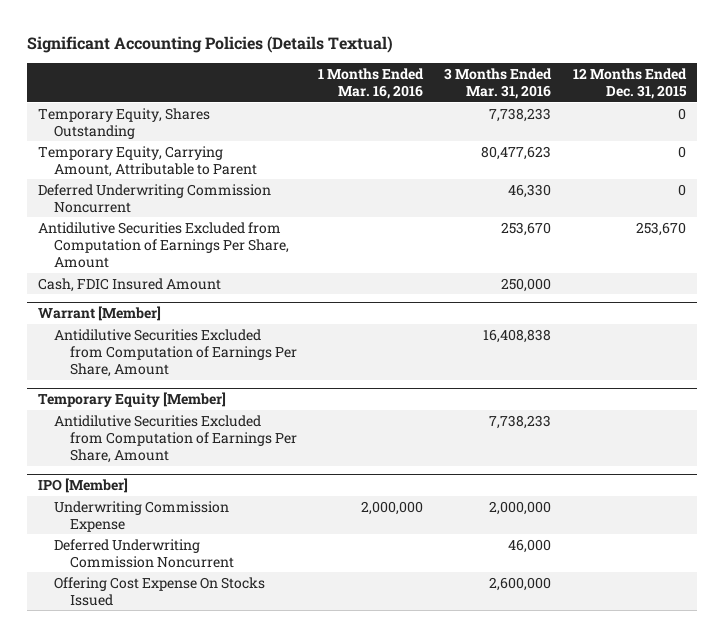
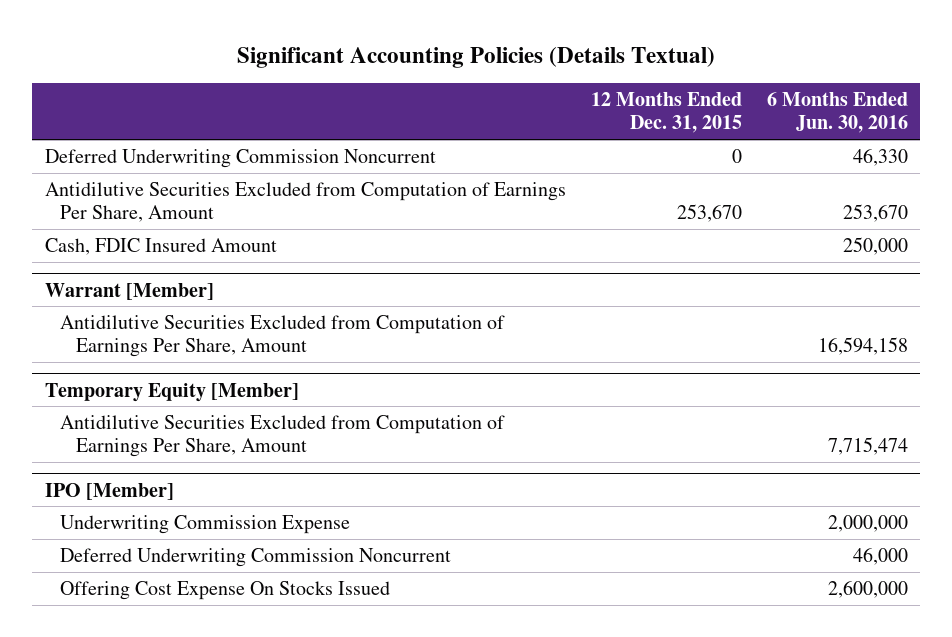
[318,67,425,100] 1 Months Ended Mar. 16, 2016 -> none
[444,67,553,100] 3 Months Ended Mar. 31, 2016 -> none
none -> [766,92,908,134] 6 Months Ended Jun. 30, 2016
[38,107,211,139] Temporary Equity, Shares Outstanding -> none
[38,145,257,177] Temporary Equity, Carrying Amount, Attributable to Parent -> none

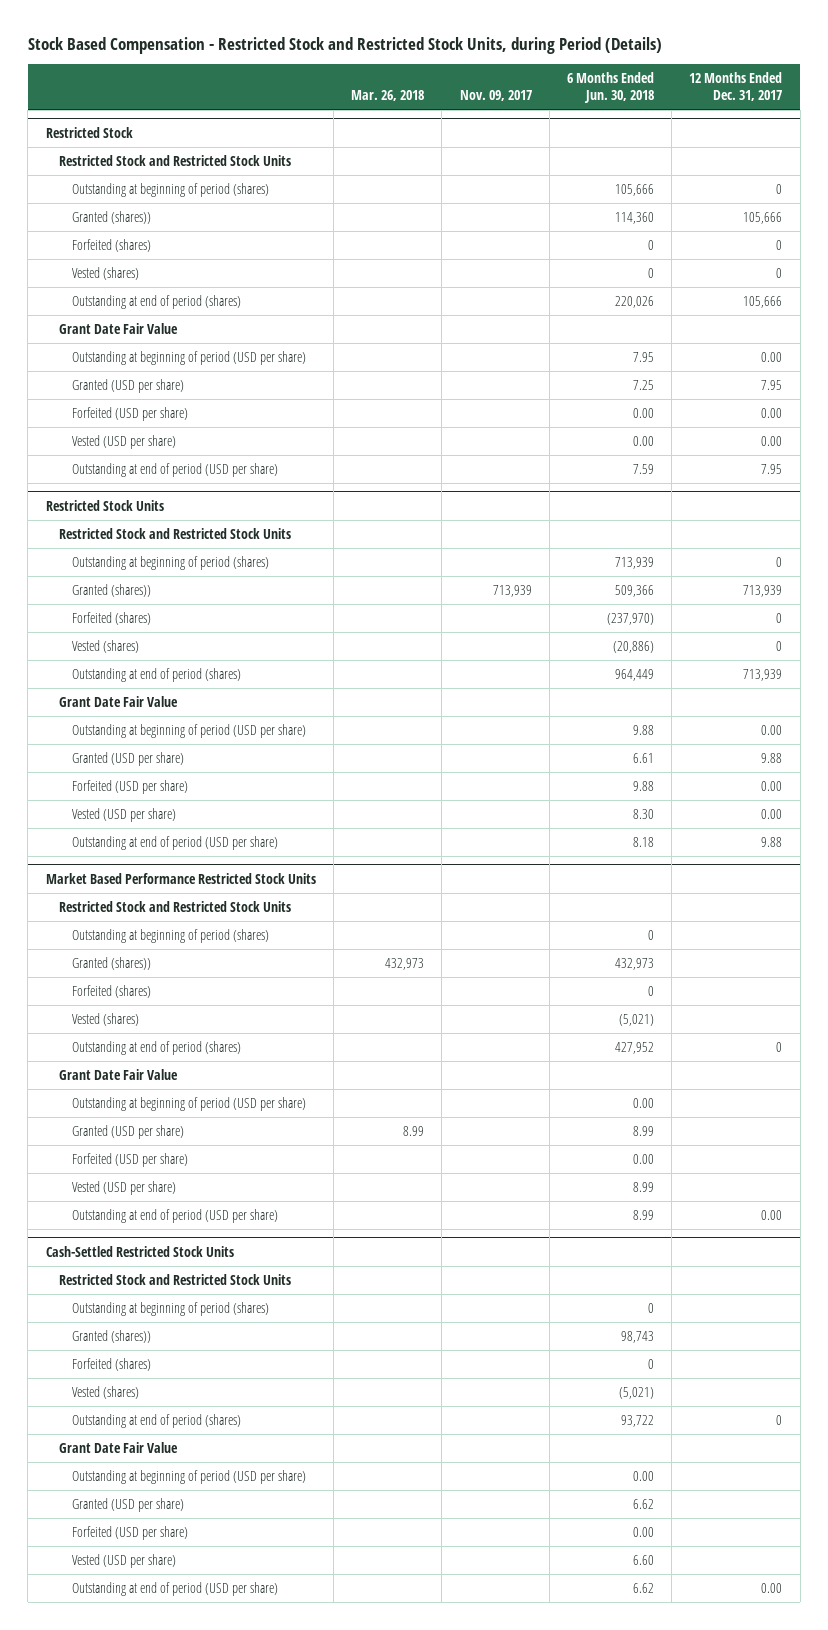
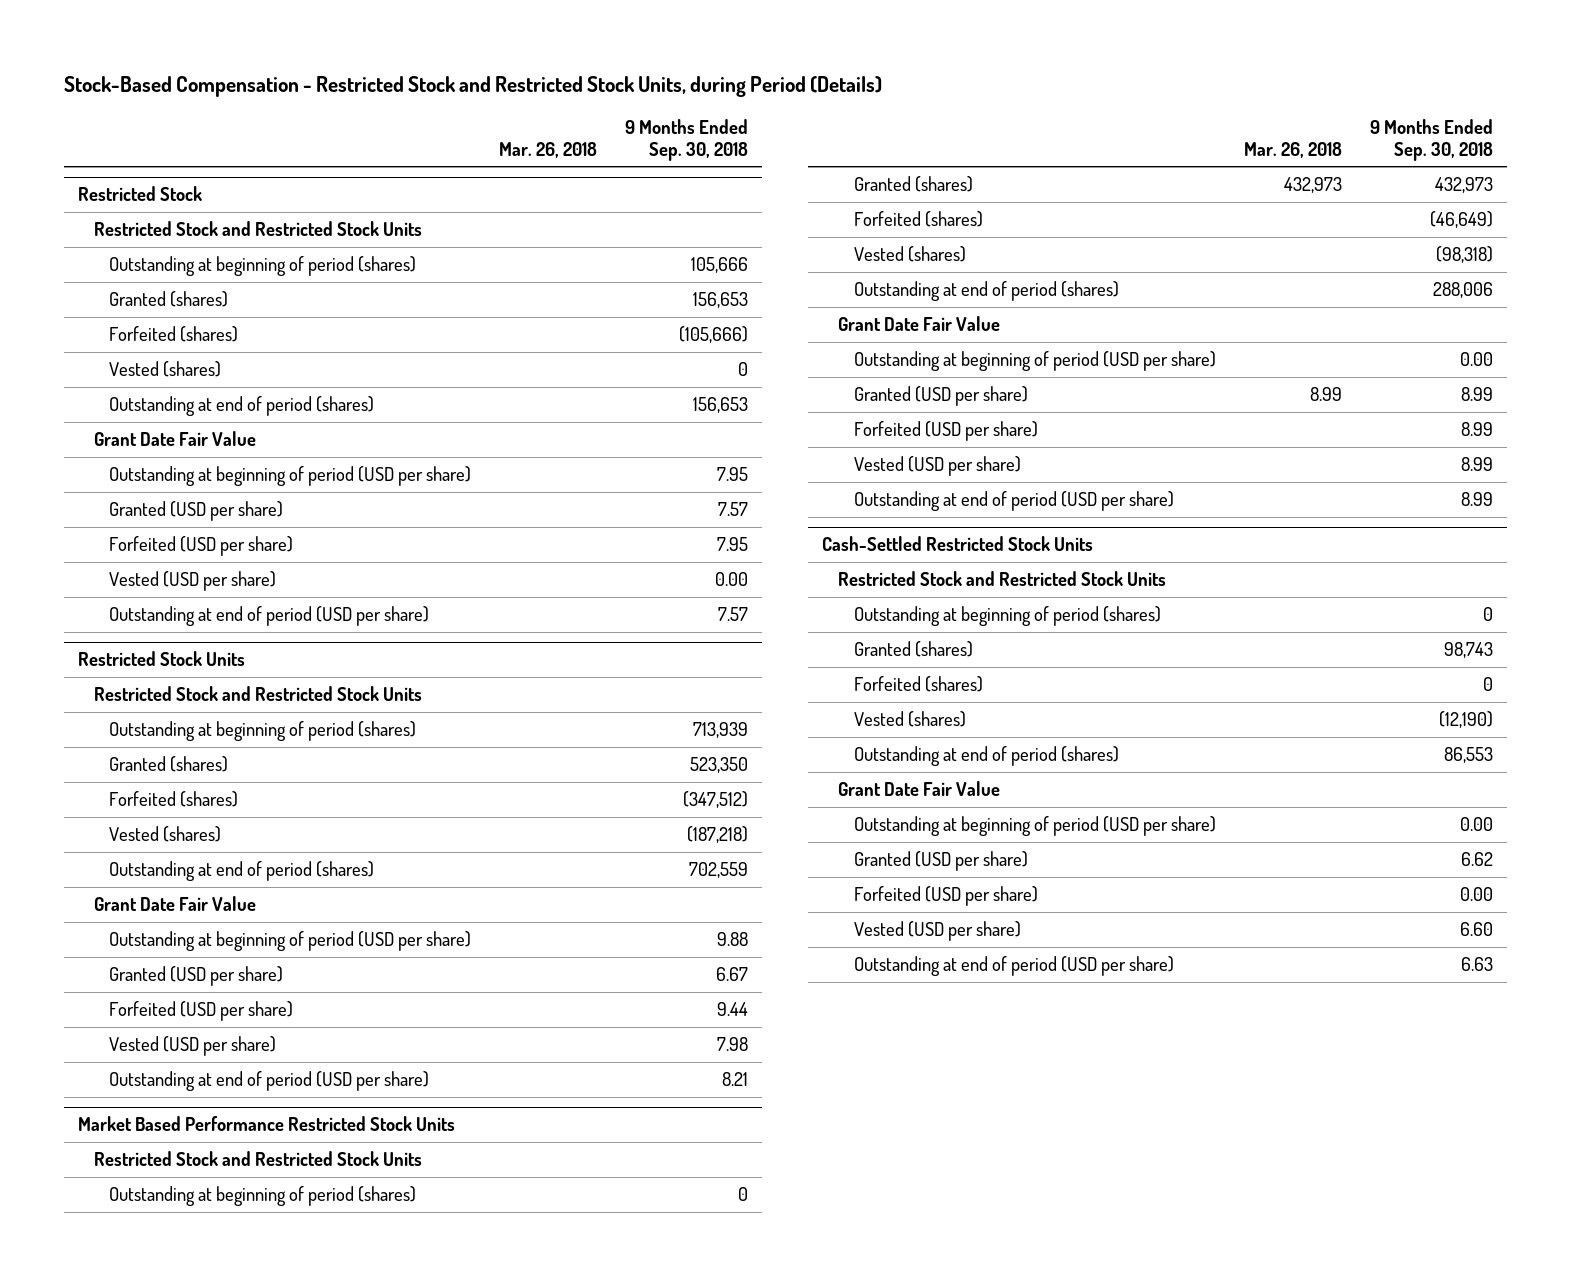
[27,36,662,54] Stock Based Compensation - Restricted Stock and Restricted Stock Units, during Period (Details) -> [63,76,882,98] Stock-Based Compensation - Restricted Stock and Restricted Stock Units, during Period (Details)
[459,90,532,102] Nov. 09, 2017 -> none
[567,72,655,104] 6 Months Ended Jun. 30, 2018 -> none
[689,72,783,102] 12 Months Ended Dec. 31, 2017 -> none
none -> [625,119,749,161] 9 Months Ended Sep. 30, 2018
[72,211,152,225] Granted (shares)) -> [109,290,229,307] Granted (shares)
[72,584,152,598] Granted (shares)) -> [109,755,229,772] Granted (shares)
[72,957,152,971] Granted (shares)) -> [853,175,973,192] Granted (shares)
[72,1330,152,1344] Granted (shares)) -> [853,640,973,657] Granted (shares)

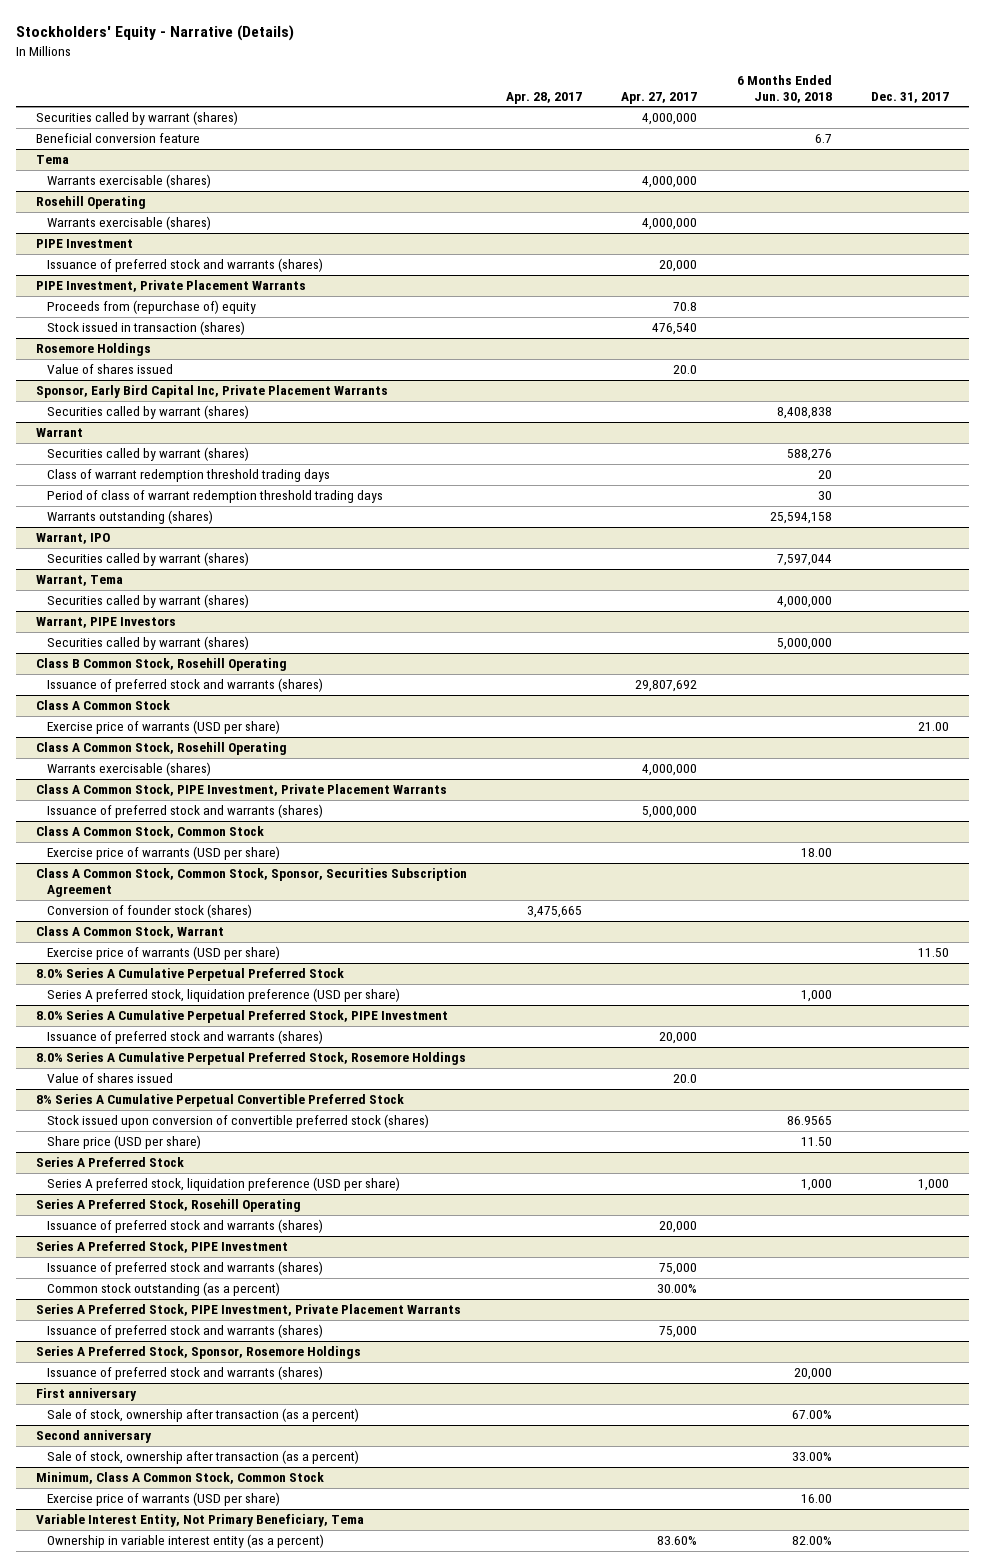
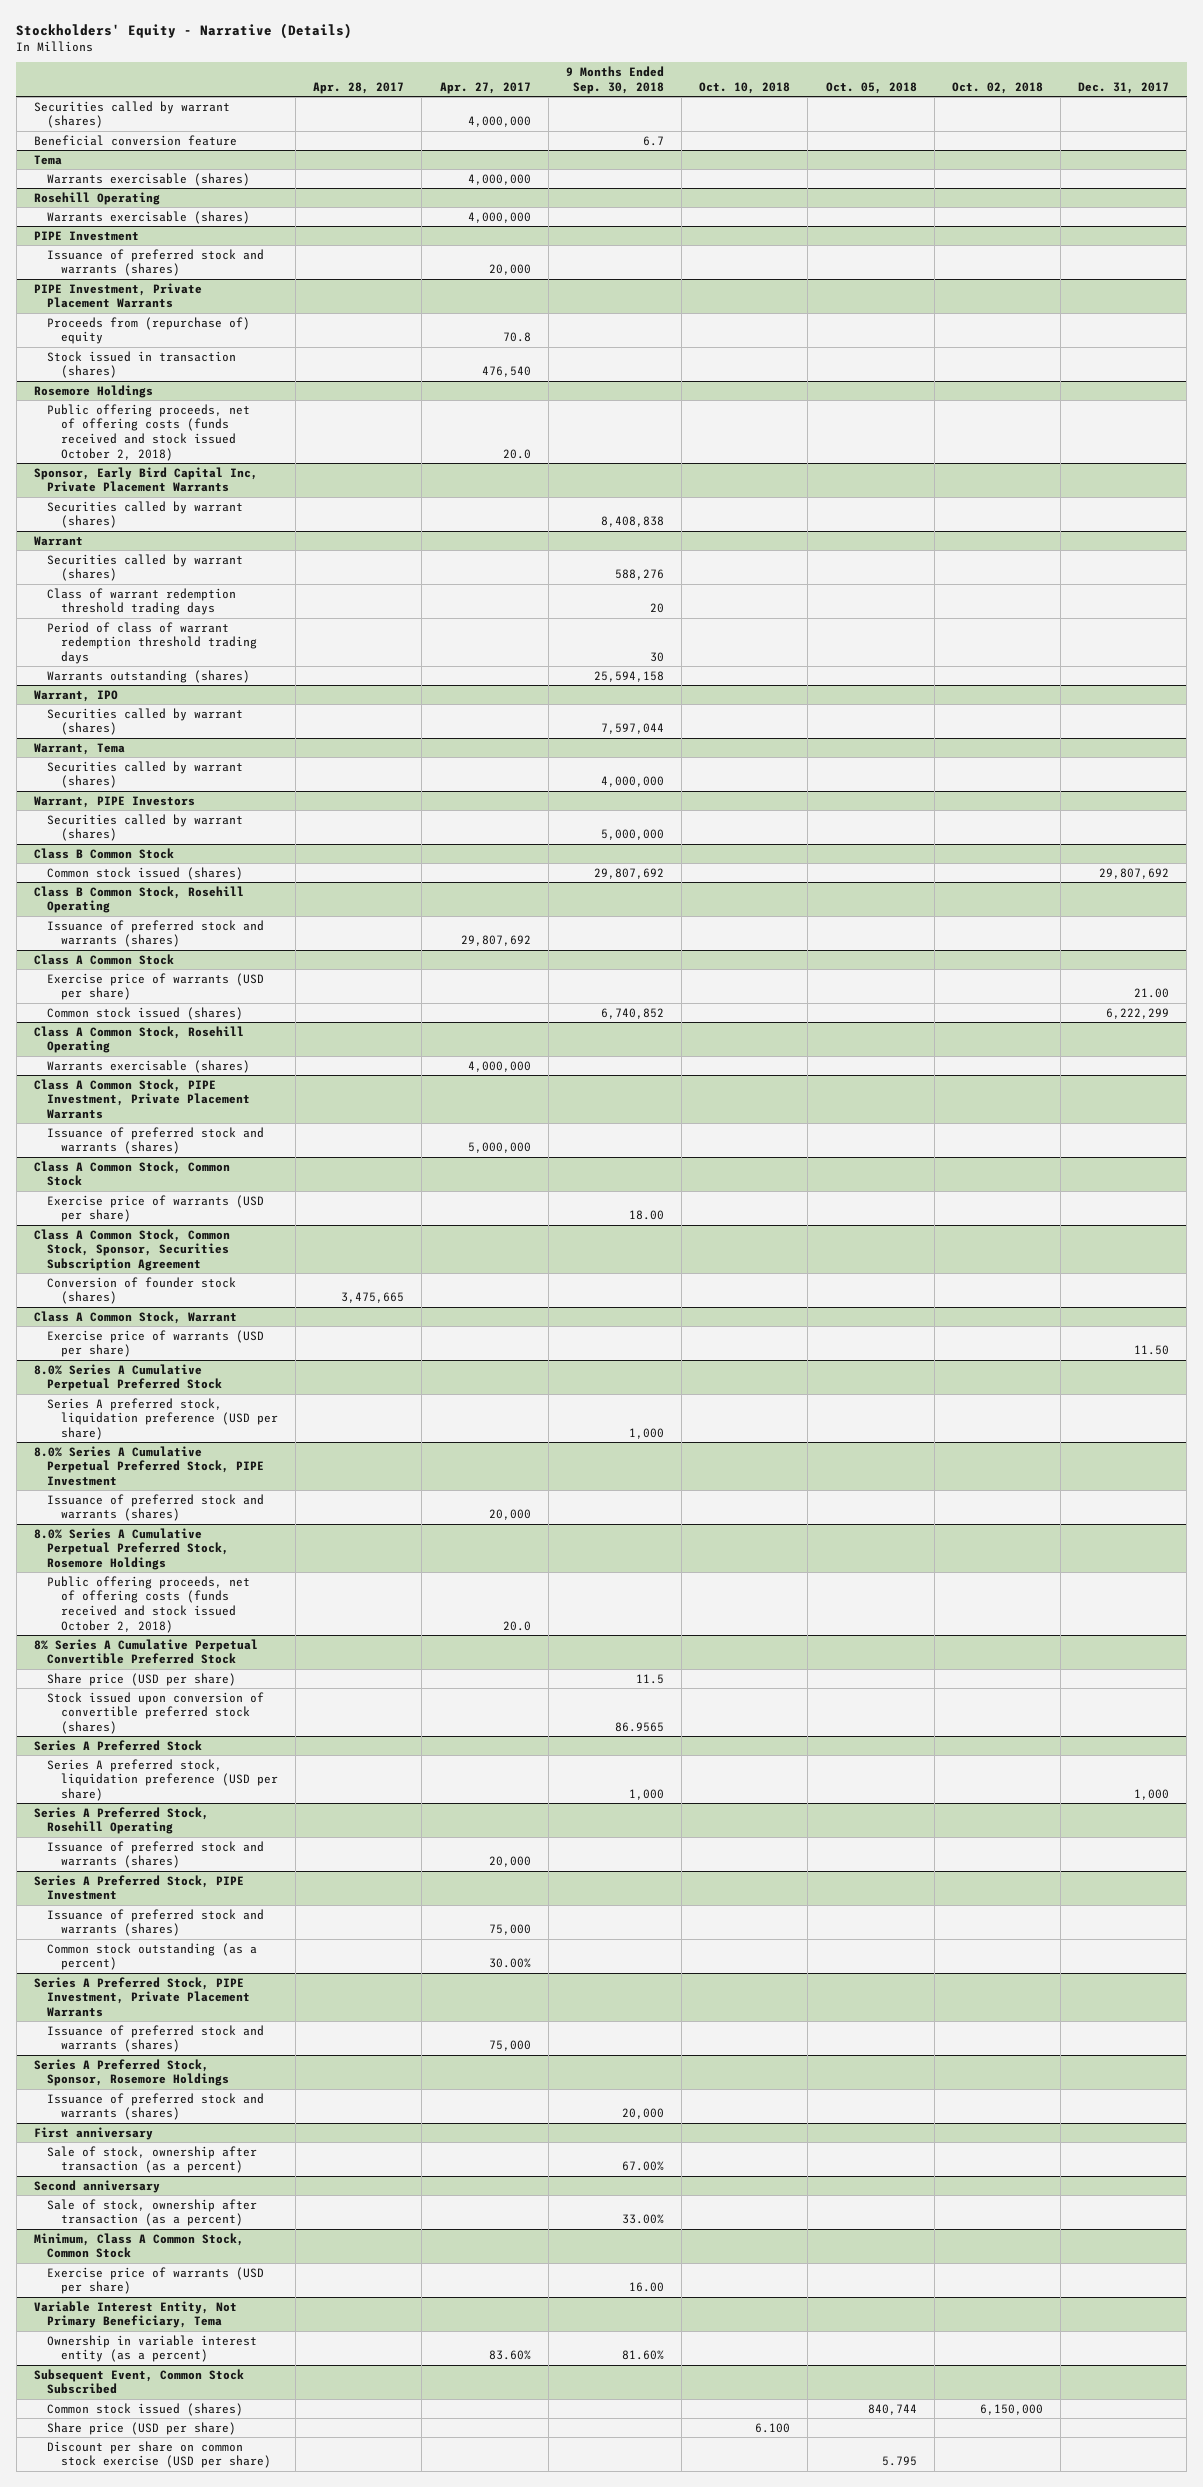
[736,74,832,103] 6 Months Ended Jun. 30, 2018 -> none
none -> [565,65,664,94] 9 Months Ended Sep. 30, 2018
none -> [699,81,791,94] Oct. 10, 2018
none -> [825,81,917,94] Oct. 05, 2018
none -> [951,81,1043,94] Oct. 02, 2018
[47,364,174,375] Value of shares issued -> [47,403,251,461] Public offering proceeds, net of offering costs (funds received and stock issued October 2, 2018)
none -> [33,847,174,859] Class B Common Stock
none -> [47,866,244,880] Common stock issued (shares)
none -> [47,1006,244,1020] Common stock issued (shares)
[47,1073,174,1084] Value of shares issued -> [47,1575,251,1633] Public offering proceeds, net of offering costs (funds received and stock issued October 2, 2018)
[47,1114,430,1129] Stock issued upon conversion of convertible preferred stock (shares) -> [47,1691,265,1735] Stock issued upon conversion of convertible preferred stock (shares)
none -> [33,2368,244,2395] Subsequent Event, Common Stock Subscribed
none -> [47,2402,244,2416] Common stock issued (shares)
none -> [47,2421,237,2435] Share price (USD per share)
none -> [47,2440,271,2469] Discount per share on common stock exercise (USD per share)

